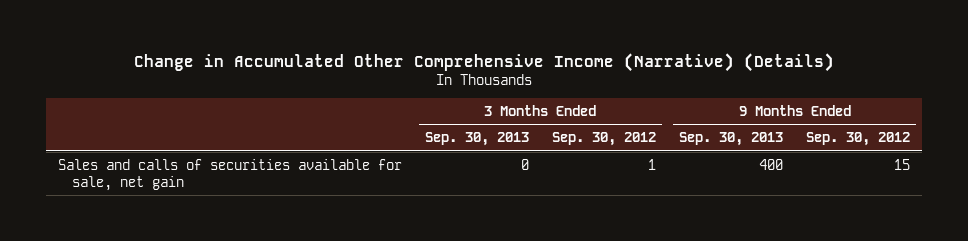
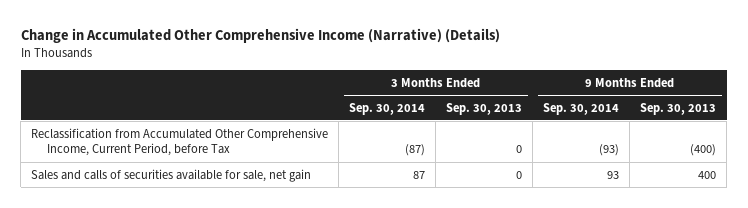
[551,132,656,147] Sep. 30, 2012 -> none
[806,132,911,147] Sep. 30, 2012 -> none
none -> [349,102,426,115] Sep. 30, 2014
none -> [543,102,620,115] Sep. 30, 2014
none -> [31,127,329,157] Reclassification from Accumulated Other Comprehensive Income, Current Period, before Tax

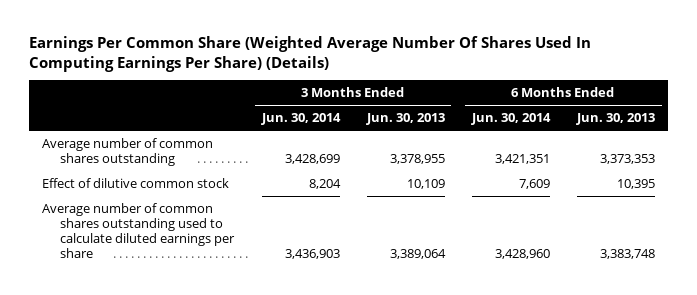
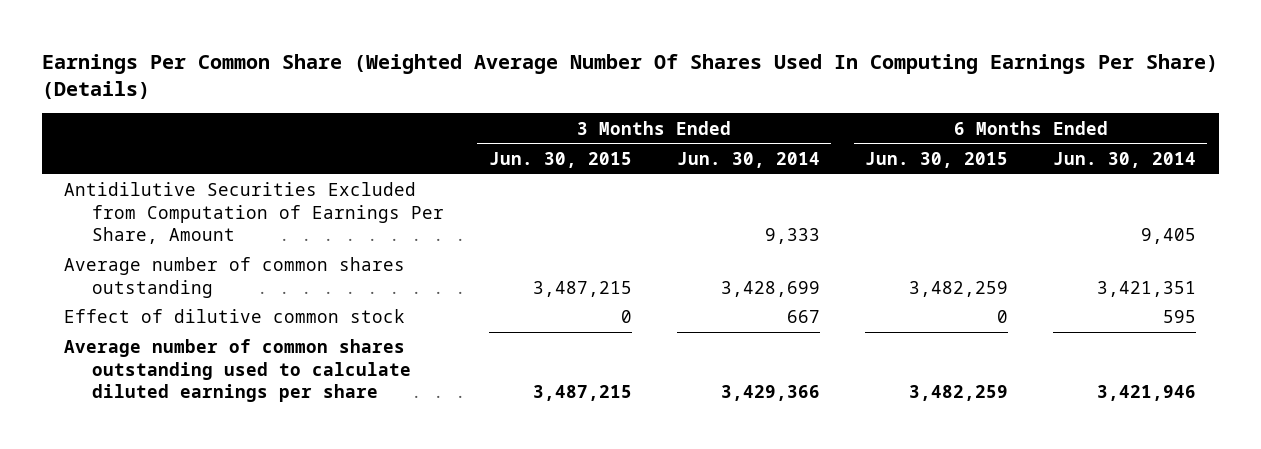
[365,113,445,126] Jun. 30, 2013 -> none
[575,113,655,126] Jun. 30, 2013 -> none
none -> [488,151,632,168] Jun. 30, 2015
none -> [865,151,1009,168] Jun. 30, 2015
none -> [64,182,444,244] Antidilutive Securities Excluded from Computation of Earnings Per Share, Amount
[308,178,341,189] 8,204 -> [786,310,820,324] 667
[518,178,550,189] 7,609 -> [1163,310,1197,324] 595
[284,248,340,259] 3,436,903 -> [720,384,820,401] 3,429,366
[494,248,550,259] 3,428,960 -> [1097,384,1197,401] 3,421,946

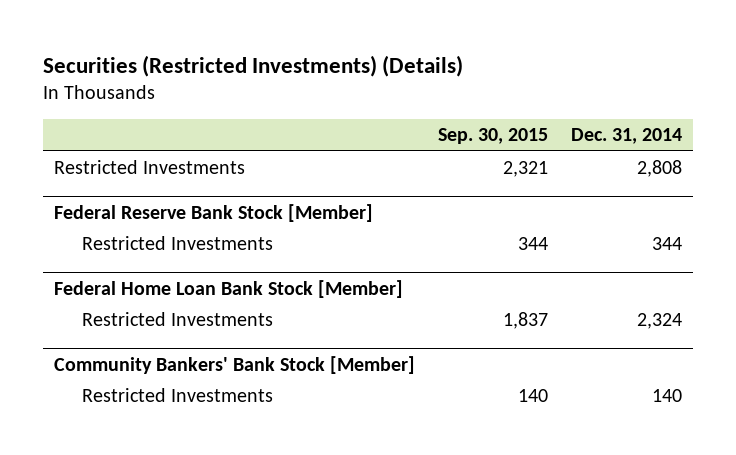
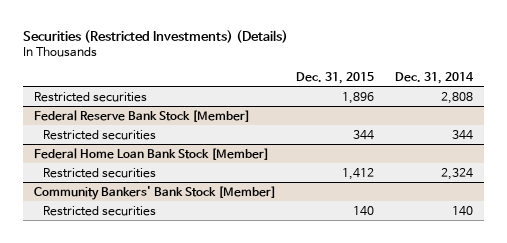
[438,128,549,145] Sep. 30, 2015 -> none
none -> [296,71,375,84] Dec. 31, 2015
[54,160,246,175] Restricted Investments -> [33,91,147,102] Restricted securities
[81,236,273,251] Restricted Investments -> [42,129,156,140] Restricted securities
[81,312,273,327] Restricted Investments -> [42,167,156,178] Restricted securities
[81,388,273,403] Restricted Investments -> [42,205,156,216] Restricted securities

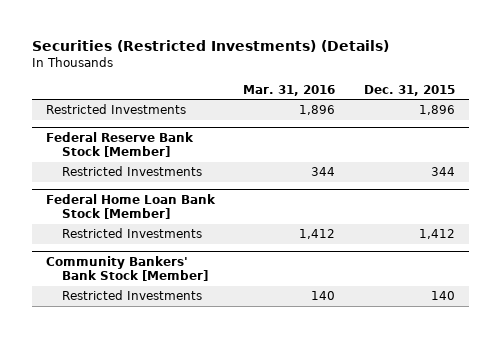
[395,71,475,84] Dec. 31, 2014 -> none
none -> [243,84,336,96] Mar. 31, 2016
[33,91,147,102] Restricted securities -> [46,104,187,115] Restricted Investments
[42,129,156,140] Restricted securities -> [62,166,203,177] Restricted Investments
[42,167,156,178] Restricted securities -> [62,228,203,239] Restricted Investments
[42,205,156,216] Restricted securities -> [62,290,203,301] Restricted Investments

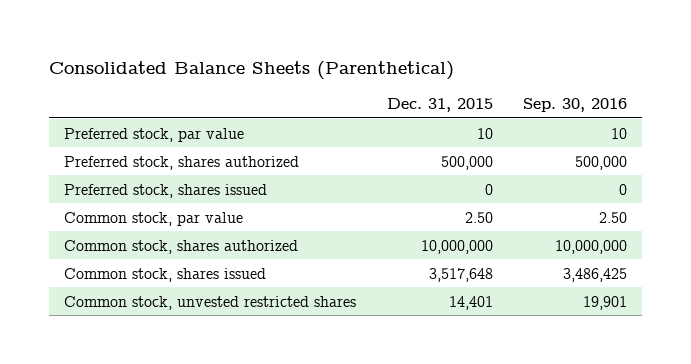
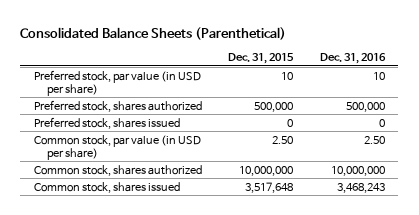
[522,98,627,113] Sep. 30, 2016 -> none
none -> [320,53,387,65] Dec. 31, 2016
[64,127,245,142] Preferred stock, par value -> [33,69,201,96] Preferred stock, par value (in USD per share)
[64,211,244,226] Common stock, par value -> [33,134,201,160] Common stock, par value (in USD per share)
[64,295,357,310] Common stock, unvested restricted shares -> none

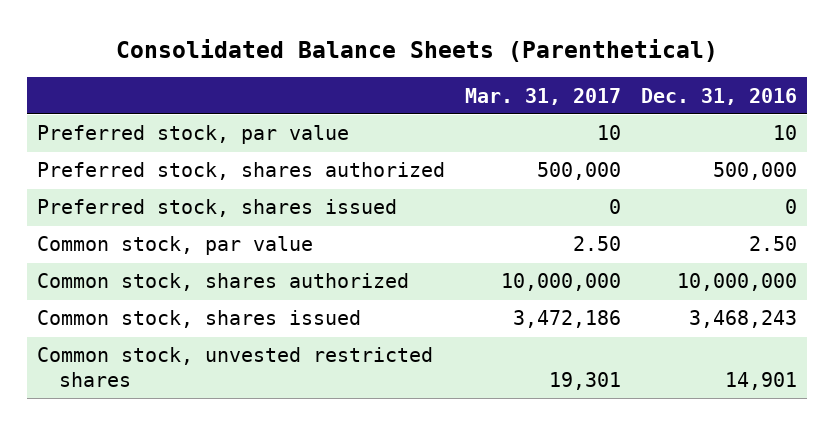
[228,53,295,65] Dec. 31, 2015 -> none
none -> [465,87,622,105] Mar. 31, 2017
[33,69,201,96] Preferred stock, par value (in USD per share) -> [37,125,350,145] Preferred stock, par value
[33,134,201,160] Common stock, par value (in USD per share) -> [37,236,314,256] Common stock, par value
none -> [37,347,434,387] Common stock, unvested restricted shares

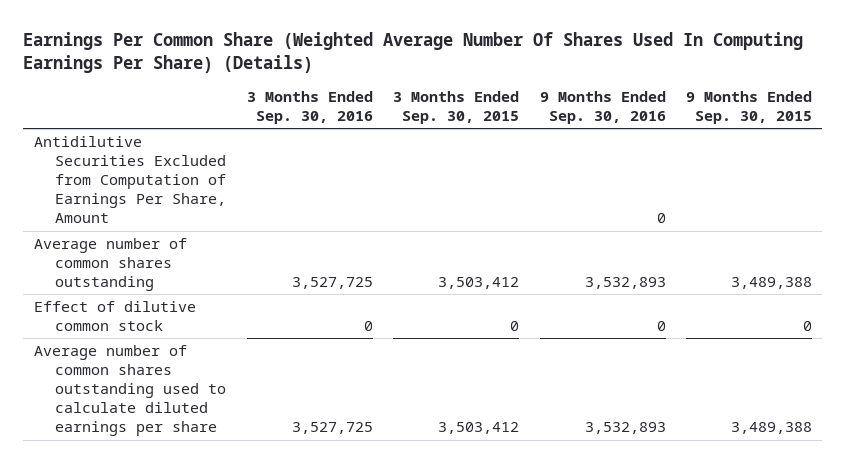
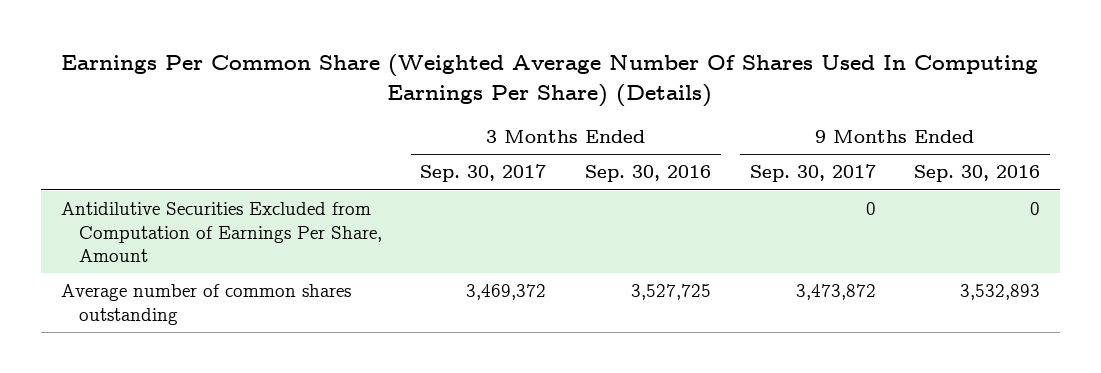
[393,90,520,124] 3 Months Ended Sep. 30, 2015 -> none
[686,90,813,124] 9 Months Ended Sep. 30, 2015 -> none
none -> [420,164,547,183] Sep. 30, 2017
none -> [749,164,876,183] Sep. 30, 2017
[33,300,196,332] Effect of dilutive common stock -> none
[33,344,227,437] Average number of common shares outstanding used to calculate diluted earnings per share -> none

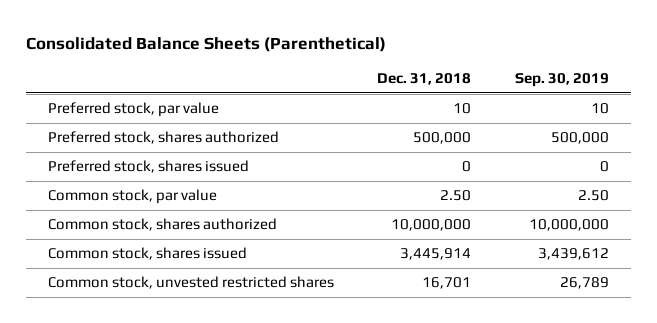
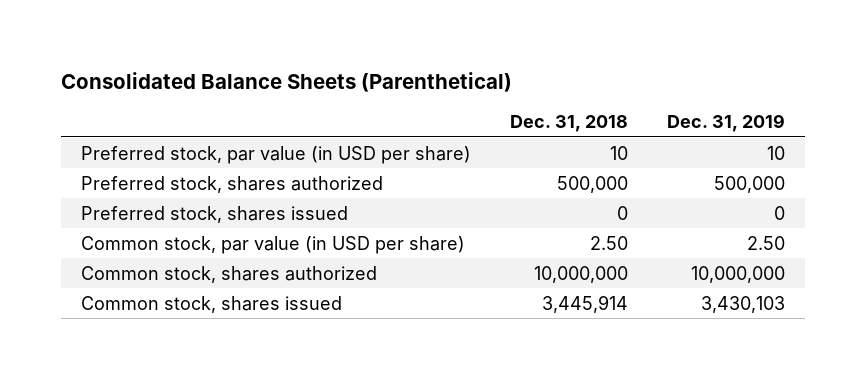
[515,72,610,87] Sep. 30, 2019 -> none
none -> [666,114,785,133] Dec. 31, 2019
[47,102,219,118] Preferred stock, par value -> [80,145,471,164] Preferred stock, par value (in USD per share)
[47,189,217,205] Common stock, par value -> [80,235,465,254] Common stock, par value (in USD per share)
[47,276,334,290] Common stock, unvested restricted shares -> none

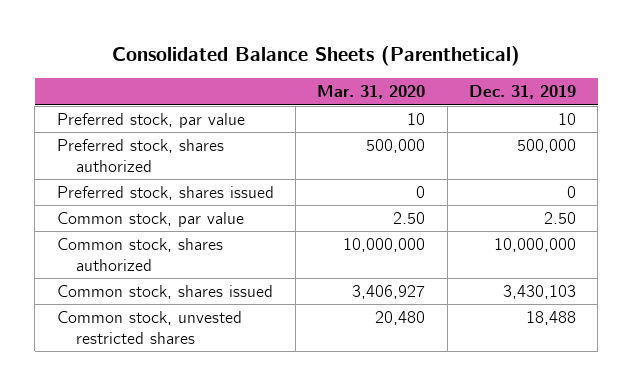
[509,115,628,133] Dec. 31, 2018 -> none
none -> [317,85,426,100] Mar. 31, 2020
[80,145,471,164] Preferred stock, par value (in USD per share) -> [56,113,245,129] Preferred stock, par value
[80,235,465,254] Common stock, par value (in USD per share) -> [56,212,244,228] Common stock, par value
none -> [56,311,242,345] Common stock, unvested restricted shares

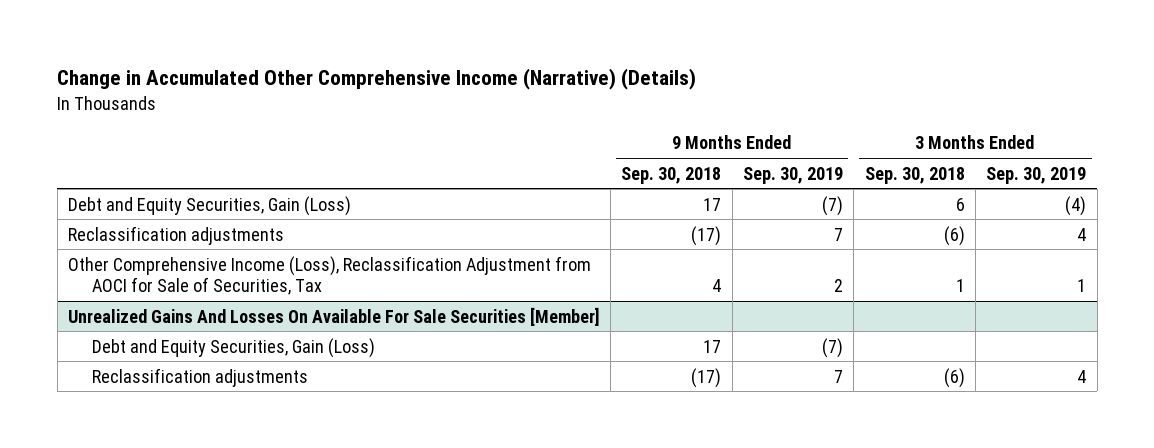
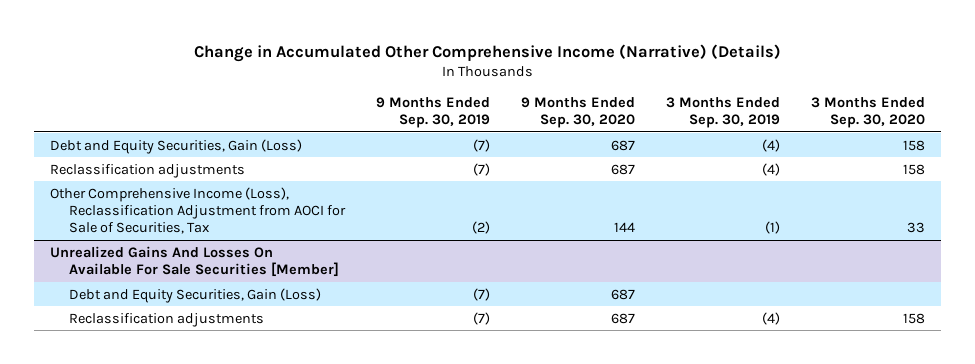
[621,166,722,184] Sep. 30, 2018 -> none
[864,166,965,184] Sep. 30, 2018 -> none
none -> [520,96,635,129] 9 Months Ended Sep. 30, 2020
none -> [811,96,926,129] 3 Months Ended Sep. 30, 2020
[834,227,844,241] 7 -> [472,162,490,176] (7)
[1077,227,1087,241] 4 -> [761,162,780,176] (4)
[834,279,844,293] 2 -> [471,221,490,235] (2)
[1077,279,1087,293] 1 -> [764,221,780,235] (1)
[834,369,844,383] 7 -> [472,311,490,325] (7)
[1077,369,1087,383] 4 -> [761,311,780,325] (4)

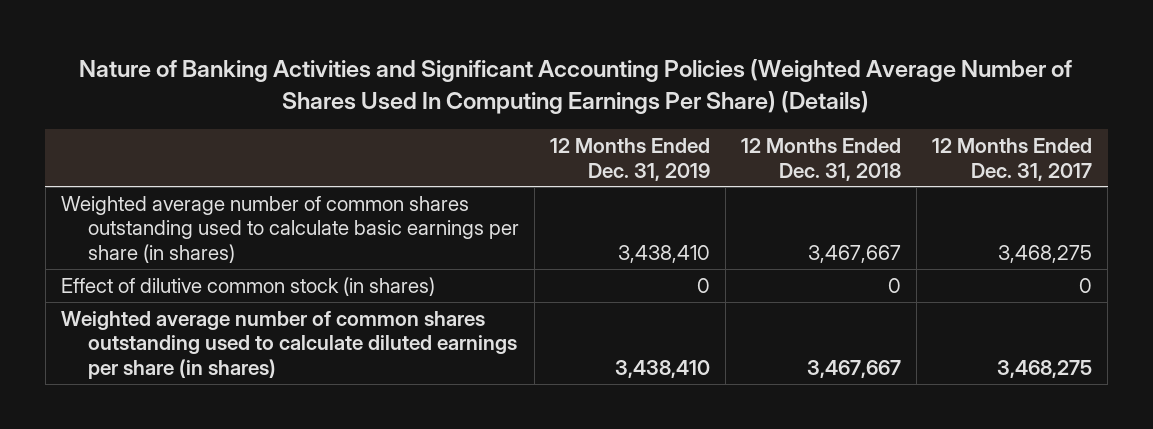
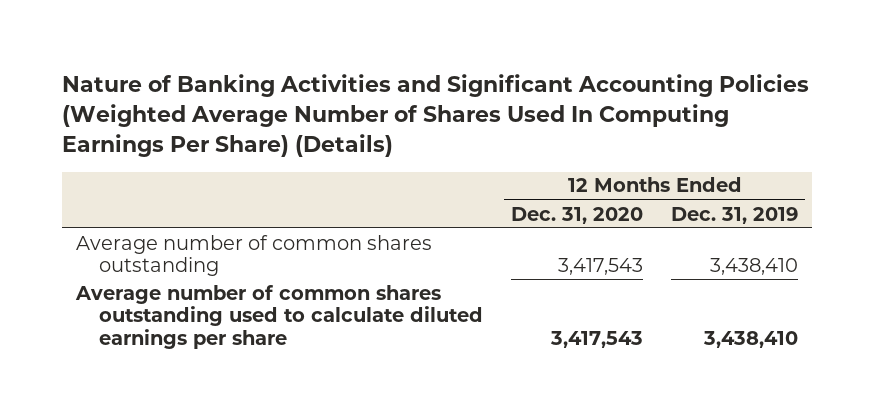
[740,137,901,181] 12 Months Ended Dec. 31, 2018 -> none
[931,137,1092,181] 12 Months Ended Dec. 31, 2017 -> none
none -> [511,206,644,224] Dec. 31, 2020
[60,276,435,296] Effect of dilutive common stock (in shares) -> none
[60,195,519,263] Weighted average number of common shares outstanding used to calculate basic earnings per share (in shares) -> [76,234,433,277] Average number of common shares outstanding
[60,310,517,379] Weighted average number of common shares outstanding used to calculate diluted earnings per share (in shares) -> [75,284,483,349] Average number of common shares outstanding used to calculate diluted earnings per share

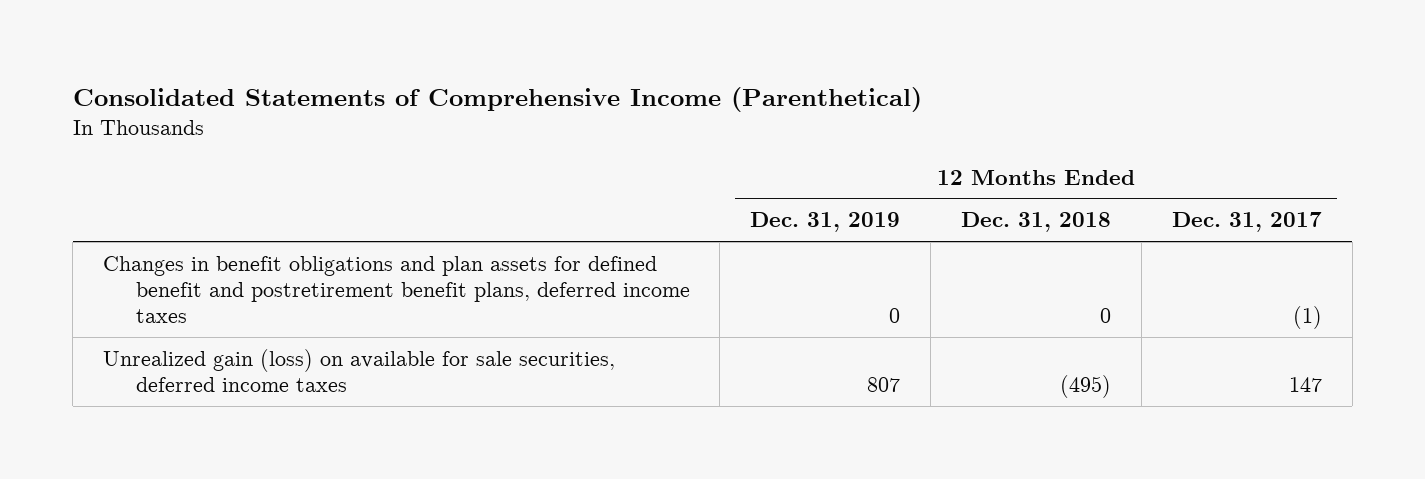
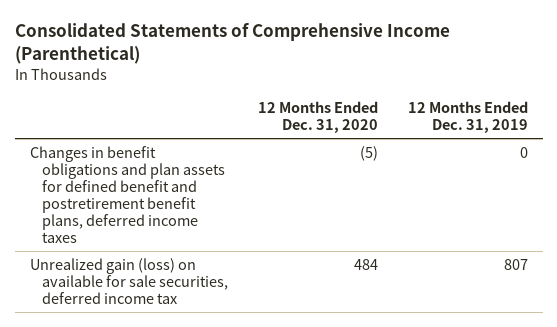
[961,212,1112,233] Dec. 31, 2018 -> none
[1171,212,1322,233] Dec. 31, 2017 -> none
none -> [257,100,378,134] 12 Months Ended Dec. 31, 2020
[102,348,615,393] Unrealized gain (loss) on available for sale securities, deferred income taxes -> [29,257,228,304] Unrealized gain (loss) on available for sale securities, deferred income tax

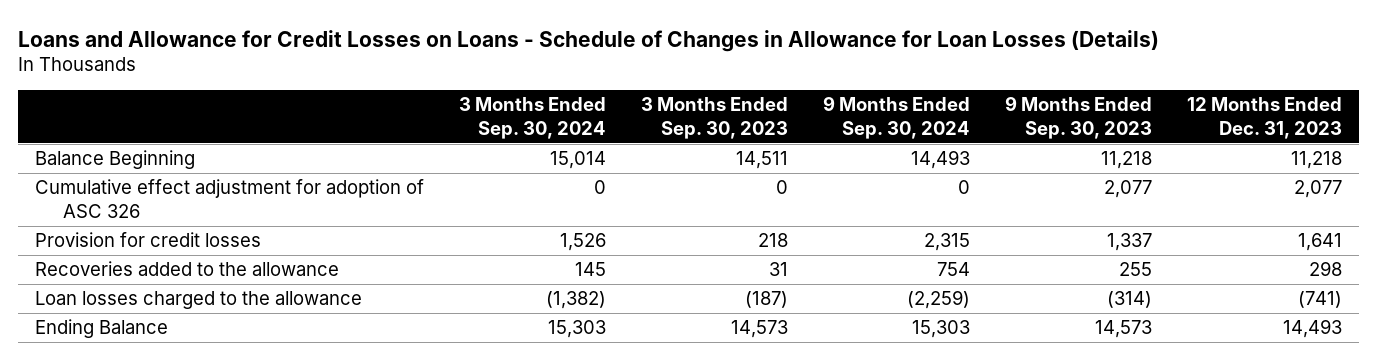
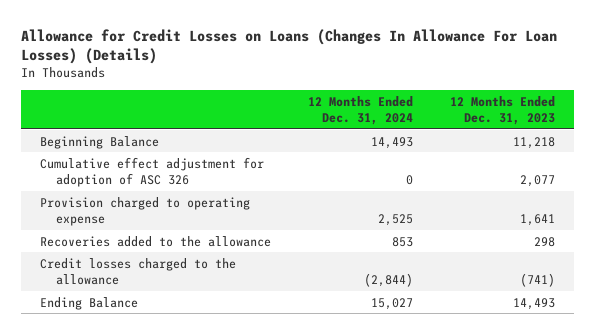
[18,29,1160,52] Loans and Allowance for Credit Losses on Loans - Schedule of Changes in Allowance for Loan Losses (Details) -> [20,28,557,65] Allowance for Credit Losses on Loans (Changes In Allowance For Loan Losses) (Details)
[459,97,607,139] 3 Months Ended Sep. 30, 2024 -> none
[641,97,789,139] 3 Months Ended Sep. 30, 2023 -> none
[823,96,971,139] 9 Months Ended Sep. 30, 2024 -> none
[1004,96,1152,139] 9 Months Ended Sep. 30, 2023 -> none
none -> [307,95,413,125] 12 Months Ended Dec. 31, 2024
[35,150,196,170] Balance Beginning -> [39,135,159,149] Beginning Balance
[35,232,262,248] Provision for credit losses -> [39,196,250,226] Provision charged to operating expense
[35,291,363,310] Loan losses charged to the allowance -> [39,257,236,285] Credit losses charged to the allowance

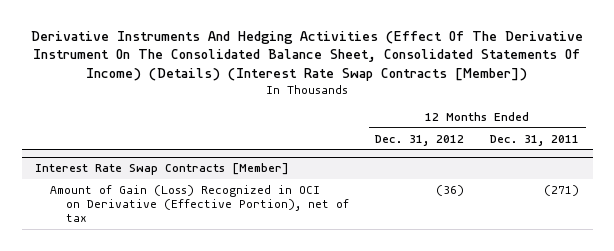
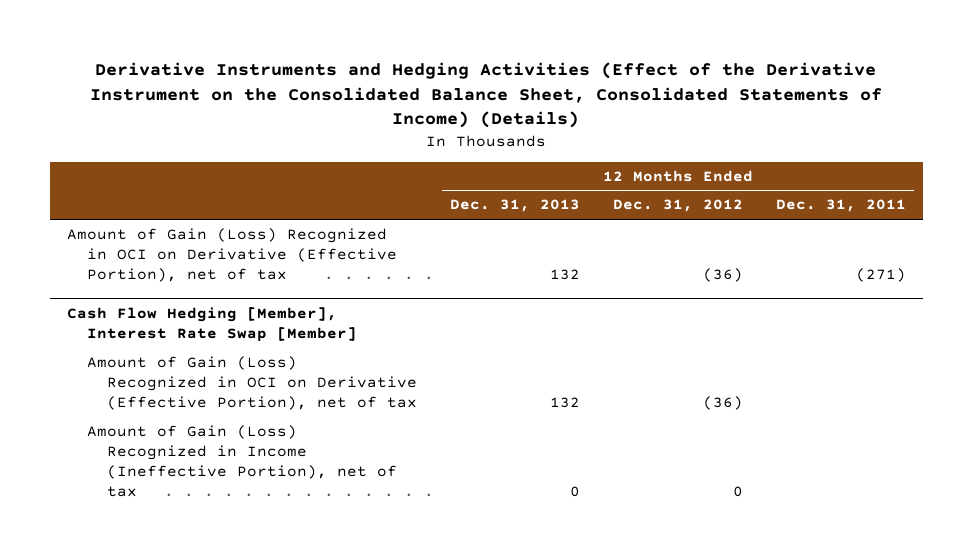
[31,30,584,82] Derivative Instruments And Hedging Activities (Effect Of The Derivative Instrument On The Consolidated Balance Sheet, Consolidated Statements Of Income) (Details) (Interest Rate Swap Contracts [Member]) -> [90,61,883,129] Derivative Instruments and Hedging Activities (Effect of the Derivative Instrument on the Consolidated Balance Sheet, Consolidated Statements of Income) (Details)
none -> [450,199,581,213] Dec. 31, 2013
[34,163,289,176] Interest Rate Swap Contracts [Member] -> none
none -> [66,307,358,343] Cash Flow Hedging [Member], Interest Rate Swap [Member]
none -> [87,356,418,410] Amount of Gain (Loss) Recognized in OCI on Derivative (Effective Portion), net of tax
none -> [87,425,398,497] Amount of Gain (Loss) Recognized in Income (Ineffective Portion), net of tax

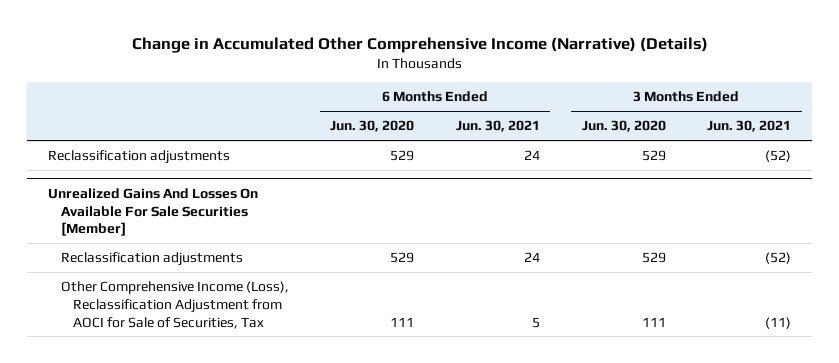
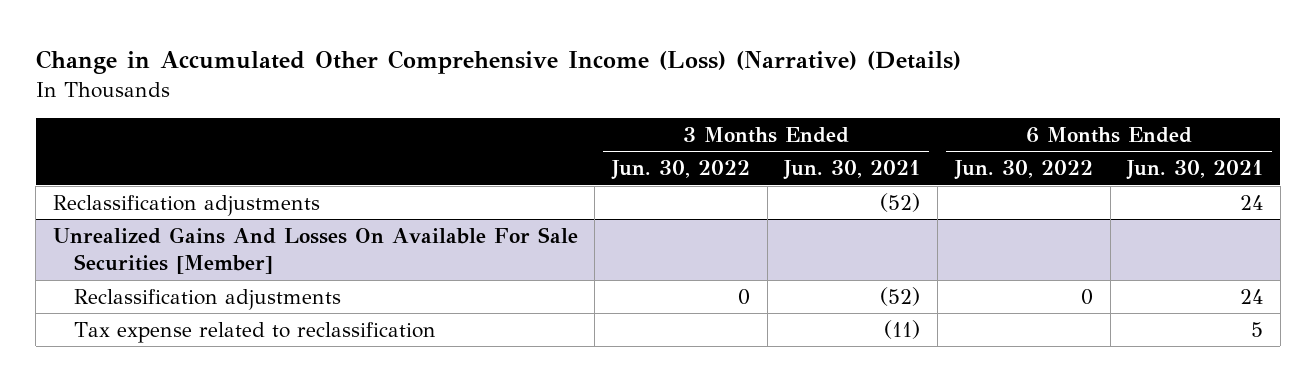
[131,37,708,54] Change in Accumulated Other Comprehensive Income (Narrative) (Details) -> [35,50,961,75] Change in Accumulated Other Comprehensive Income (Loss) (Narrative) (Details)
[330,120,415,133] Jun. 30, 2020 -> none
[581,120,666,133] Jun. 30, 2020 -> none
none -> [611,160,751,181] Jun. 30, 2022
none -> [953,160,1093,181] Jun. 30, 2022
[60,281,289,329] Other Comprehensive Income (Loss), Reclassification Adjustment from AOCI for Sale of Securities, Tax -> [74,321,437,343] Tax expense related to reclassification

